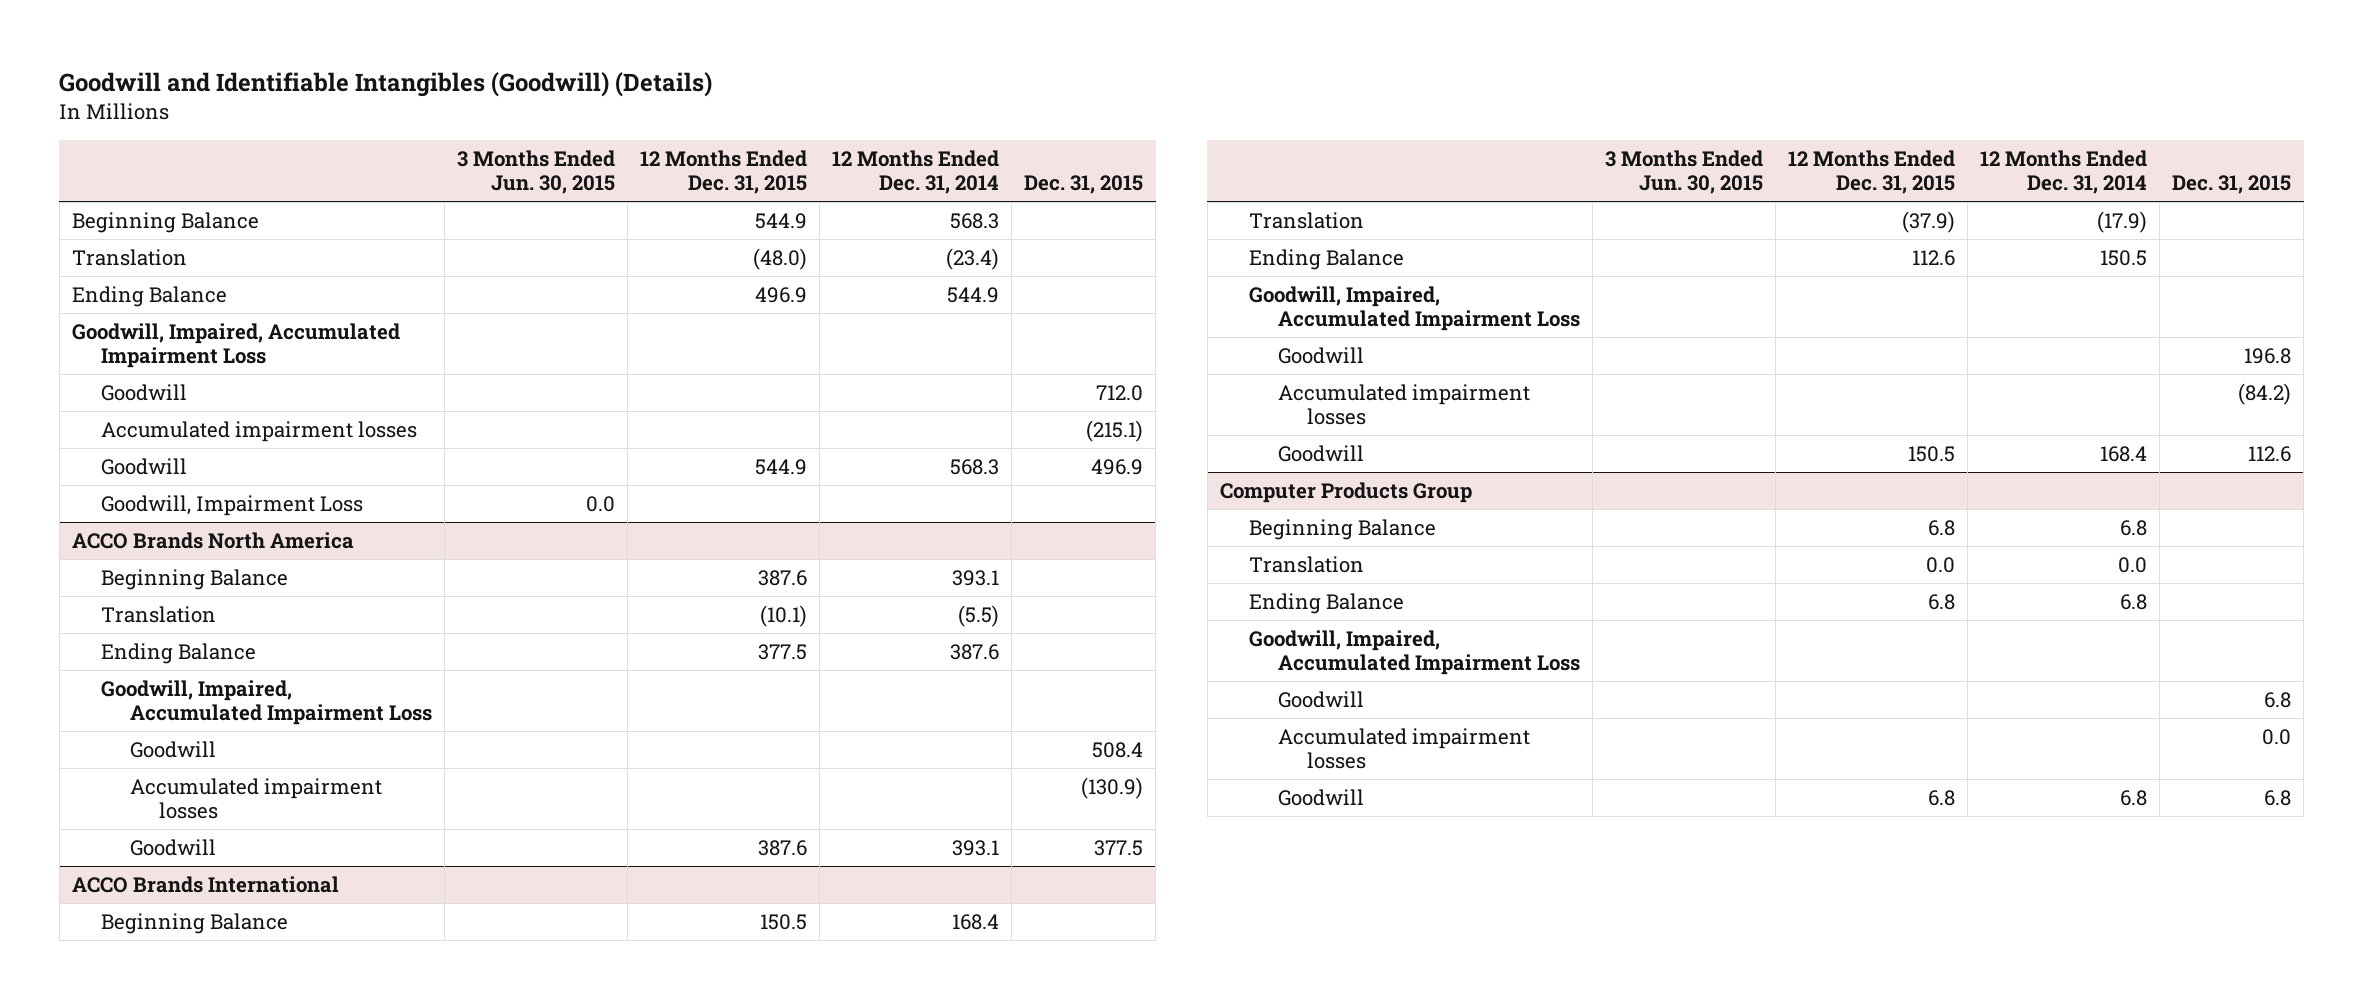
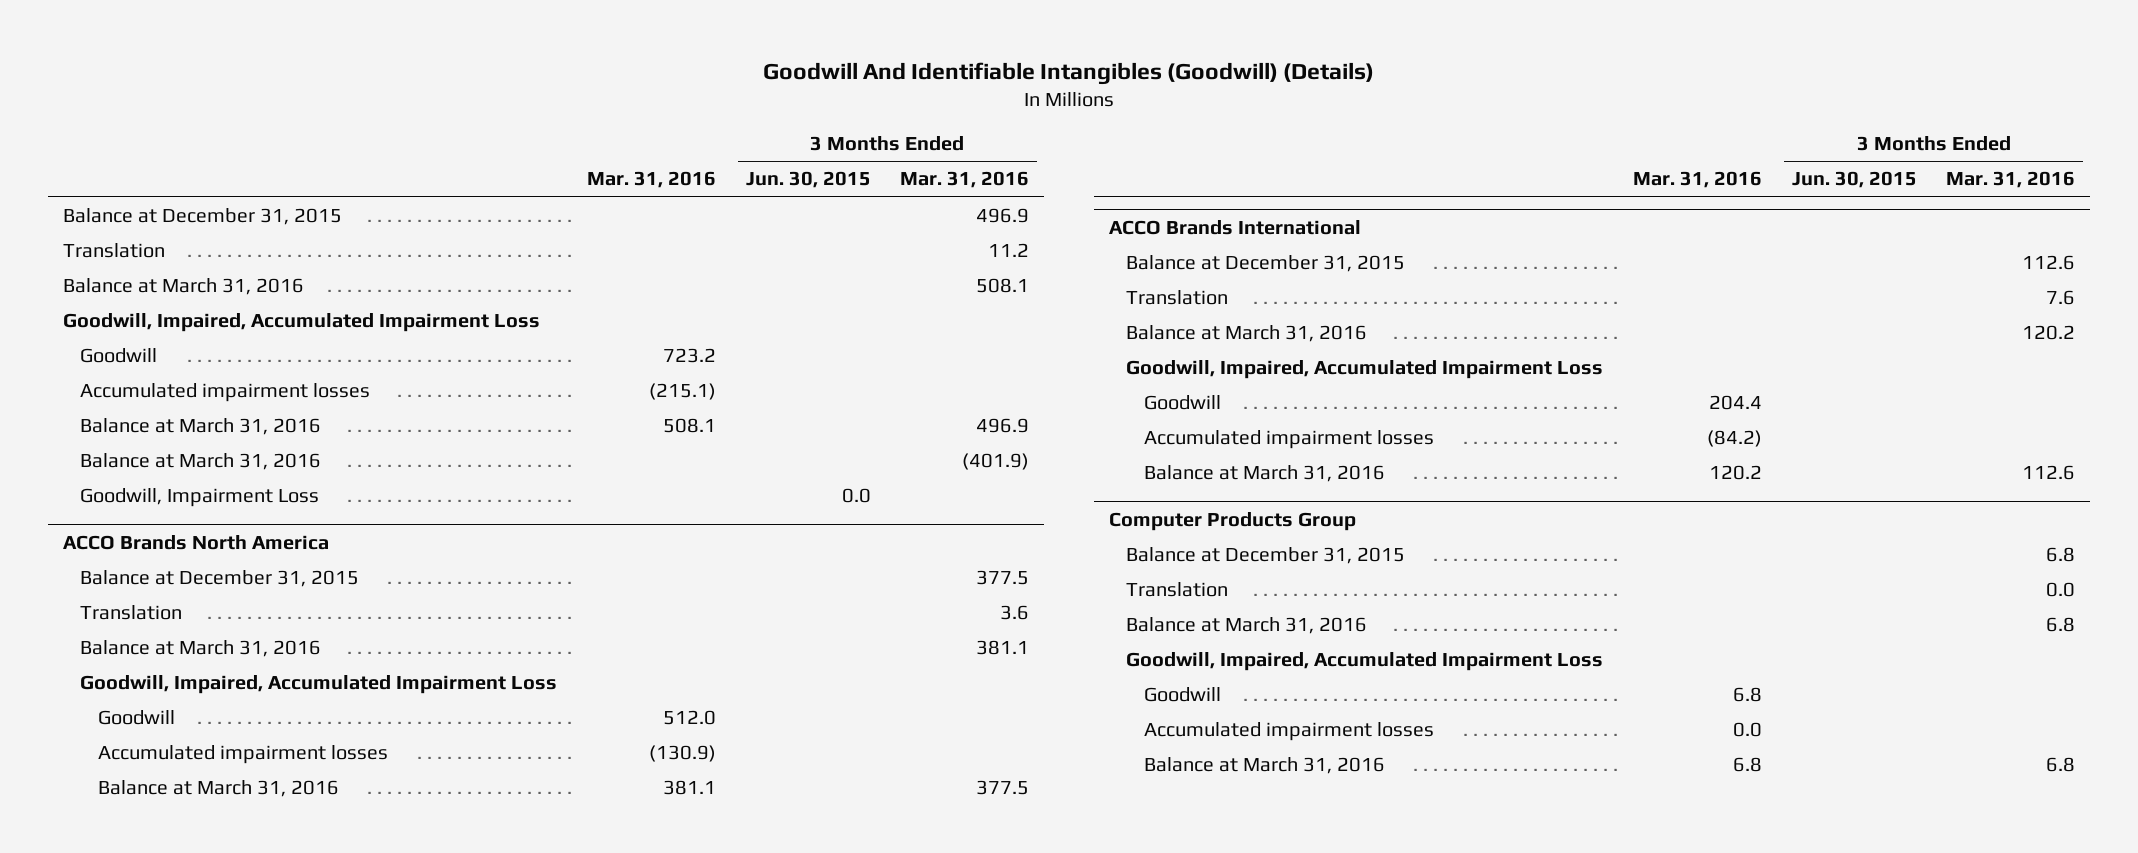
[59,72,713,98] Goodwill and Identifiable Intangibles (Goodwill) (Details) -> [763,61,1375,85] Goodwill And Identifiable Intangibles (Goodwill) (Details)
[640,150,808,195] 12 Months Ended Dec. 31, 2015 -> none
[832,150,1000,195] 12 Months Ended Dec. 31, 2014 -> none
[1024,175,1144,195] Dec. 31, 2015 -> none
none -> [586,171,716,189] Mar. 31, 2016
none -> [900,171,1030,189] Mar. 31, 2016
[71,212,259,234] Beginning Balance -> [62,208,342,226] Balance at December 31, 2015
[71,286,227,308] Ending Balance -> [62,278,304,296] Balance at March 31, 2016
[100,458,187,476] Goodwill -> [80,418,322,436] Balance at March 31, 2016
none -> [80,453,322,471] Balance at March 31, 2016
[100,569,288,591] Beginning Balance -> [80,570,360,588] Balance at December 31, 2015
[100,643,256,665] Ending Balance -> [80,640,322,658] Balance at March 31, 2016
[130,839,217,857] Goodwill -> [97,780,339,798] Balance at March 31, 2016
[100,913,288,935] Beginning Balance -> [1126,255,1406,273] Balance at December 31, 2015
[1249,249,1405,271] Ending Balance -> [1126,325,1368,343] Balance at March 31, 2016
[1278,445,1365,463] Goodwill -> [1144,465,1386,483] Balance at March 31, 2016
[1249,519,1437,541] Beginning Balance -> [1126,547,1406,565] Balance at December 31, 2015
[1249,593,1405,615] Ending Balance -> [1126,617,1368,635] Balance at March 31, 2016
[1278,789,1365,807] Goodwill -> [1144,757,1386,775] Balance at March 31, 2016

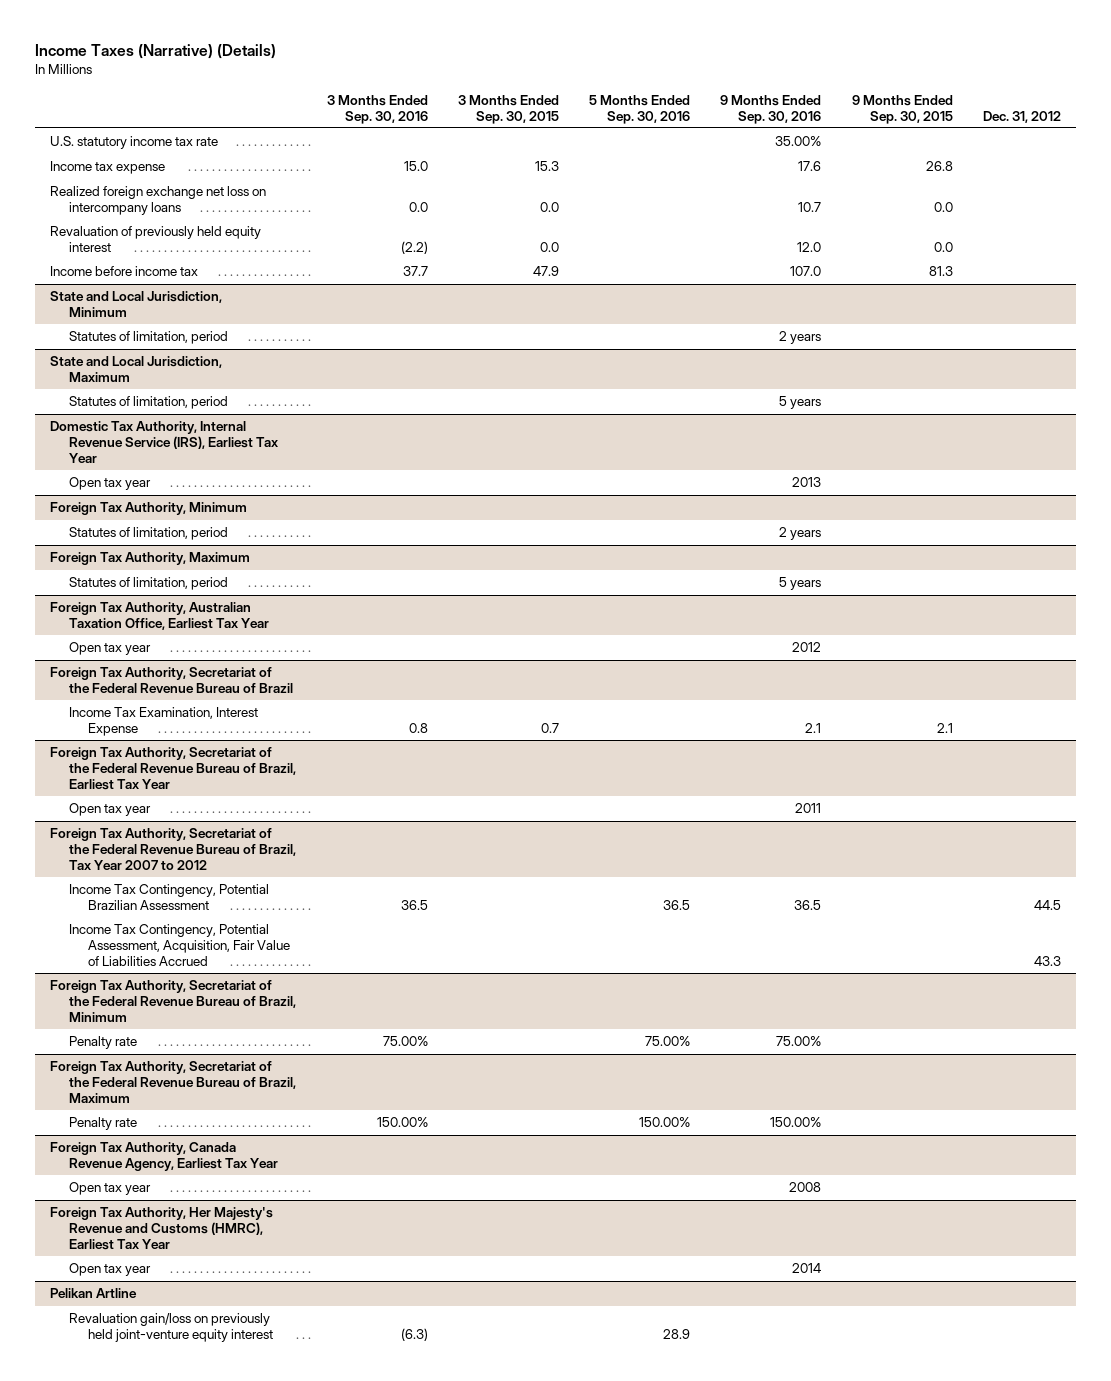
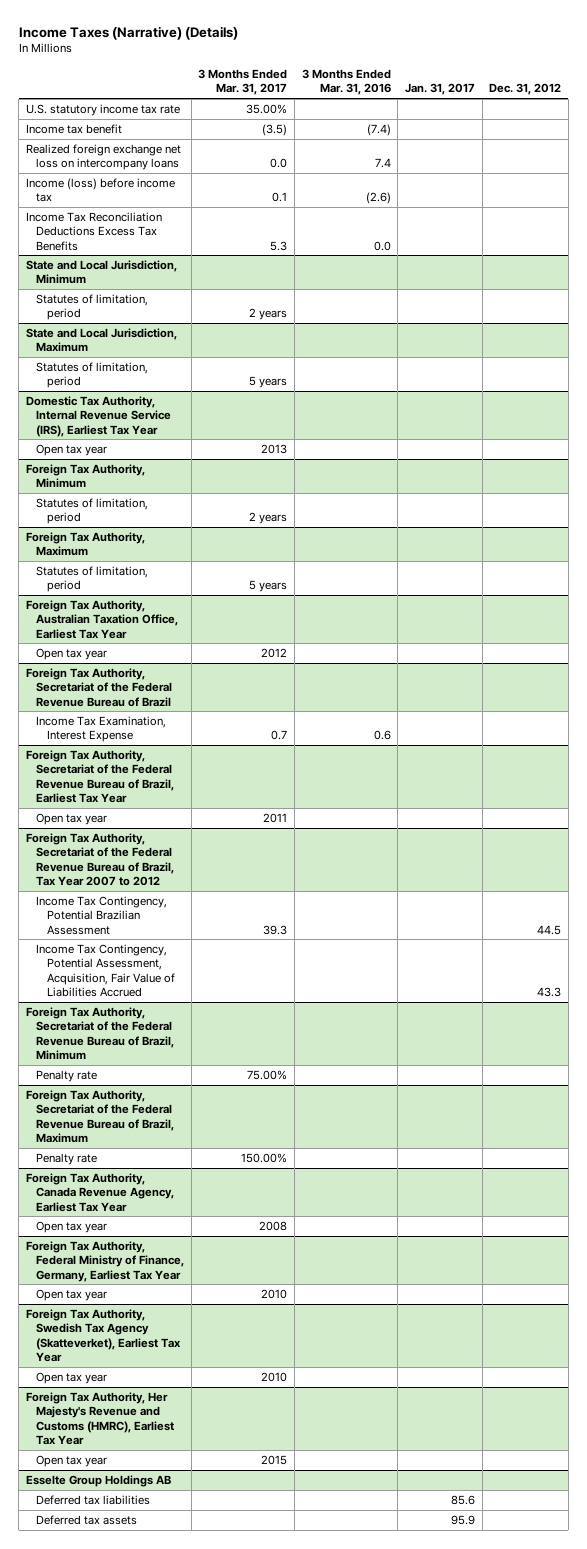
[326,94,428,124] 3 Months Ended Sep. 30, 2016 -> none
[457,94,559,124] 3 Months Ended Sep. 30, 2015 -> none
[589,94,691,124] 5 Months Ended Sep. 30, 2016 -> none
[720,94,822,124] 9 Months Ended Sep. 30, 2016 -> none
[851,94,953,124] 9 Months Ended Sep. 30, 2015 -> none
none -> [198,69,288,96] 3 Months Ended Mar. 31, 2017
none -> [301,69,391,96] 3 Months Ended Mar. 31, 2016
none -> [404,83,475,96] Jan. 31, 2017
[50,161,166,175] Income tax expense -> [25,124,122,135] Income tax benefit
[50,226,262,253] Revaluation of previously held equity interest -> none
[50,266,199,277] Income before income tax -> [25,178,175,203] Income (loss) before income tax
none -> [25,212,162,251] Income Tax Reconciliation Deductions Excess Tax Benefits
none -> [25,1241,185,1282] Foreign Tax Authority, Federal Ministry of Finance, Germany, Earliest Tax Year
none -> [36,1289,108,1302] Open tax year
none -> [25,1309,182,1362] Foreign Tax Authority, Swedish Tax Agency (Skatteverket), Earliest Tax Year
none -> [36,1372,108,1385] Open tax year
[50,1288,138,1299] Pelikan Artline -> none
[69,1313,274,1343] Revaluation gain/loss on previously held joint-venture equity interest -> none
none -> [25,1475,171,1488] Esselte Group Holdings AB
none -> [36,1495,151,1506] Deferred tax liabilities
none -> [36,1515,138,1526] Deferred tax assets

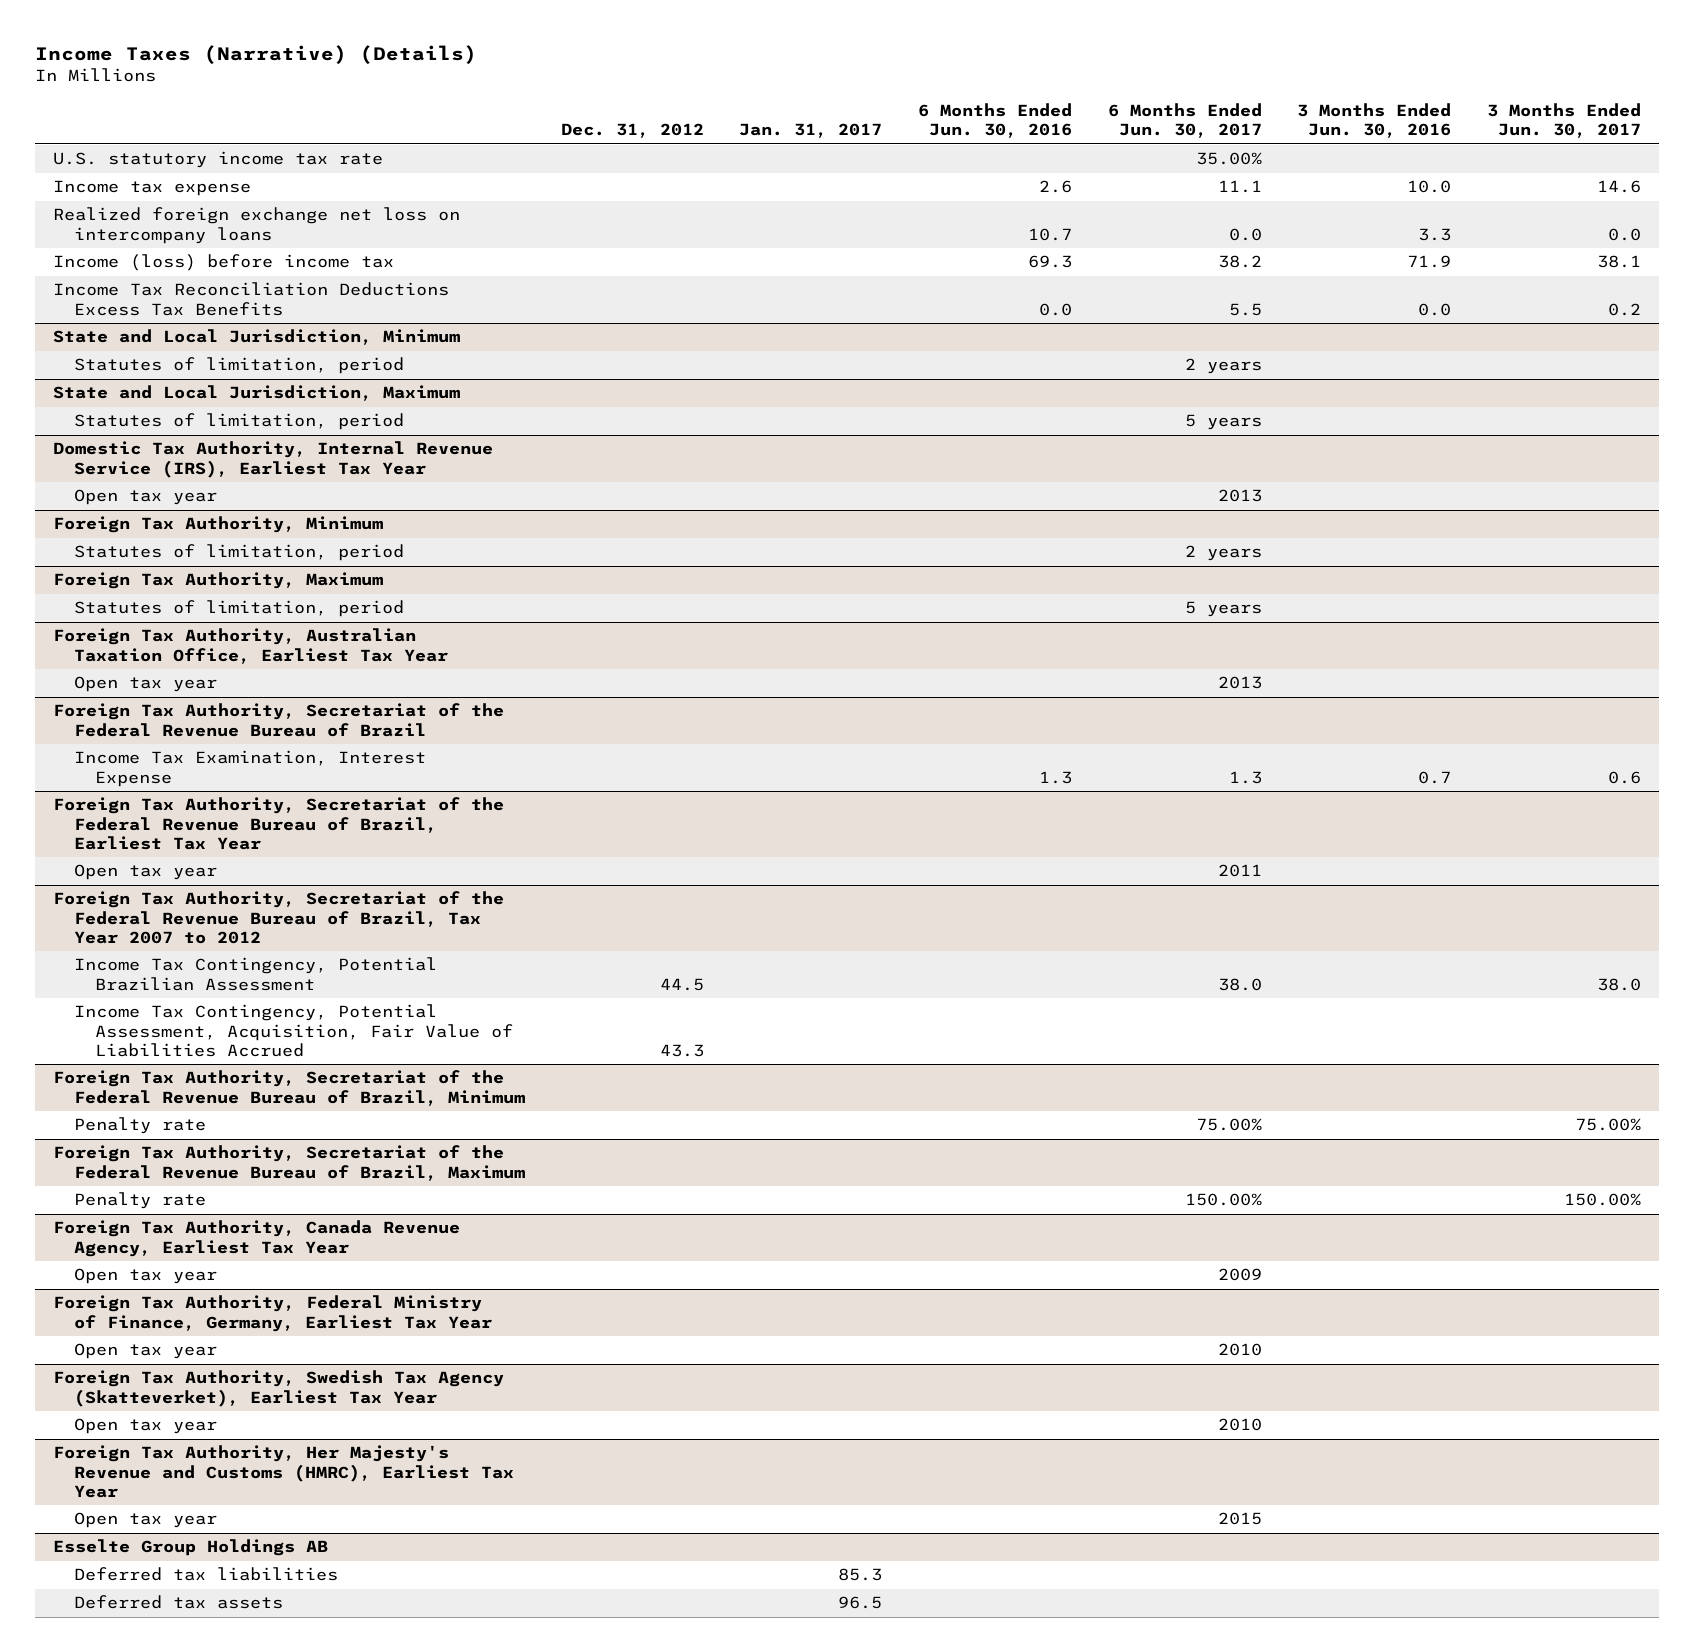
[198,69,288,96] 3 Months Ended Mar. 31, 2017 -> none
[301,69,391,96] 3 Months Ended Mar. 31, 2016 -> none
none -> [917,103,1072,139] 6 Months Ended Jun. 30, 2016
none -> [1107,103,1262,139] 6 Months Ended Jun. 30, 2017
none -> [1297,103,1452,139] 3 Months Ended Jun. 30, 2016
none -> [1486,103,1641,139] 3 Months Ended Jun. 30, 2017
[25,124,122,135] Income tax benefit -> [52,180,251,197] Income tax expense
[450,1495,475,1506] 85.6 -> [838,1568,883,1582] 85.3
[450,1515,475,1526] 95.9 -> [838,1596,883,1610] 96.5

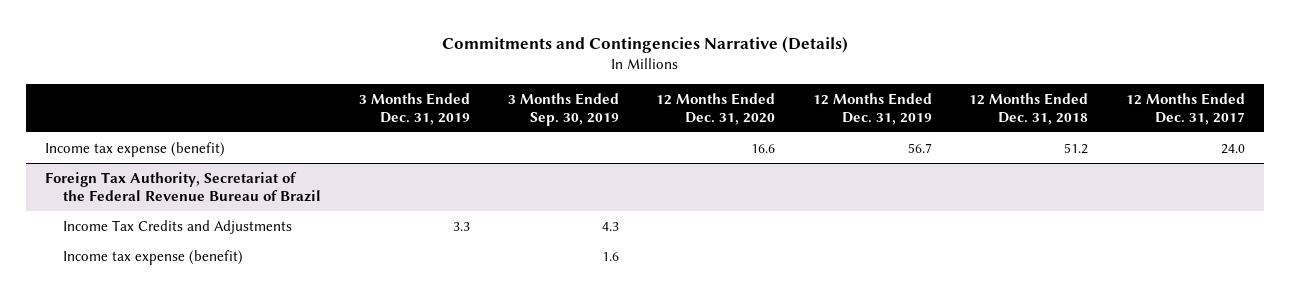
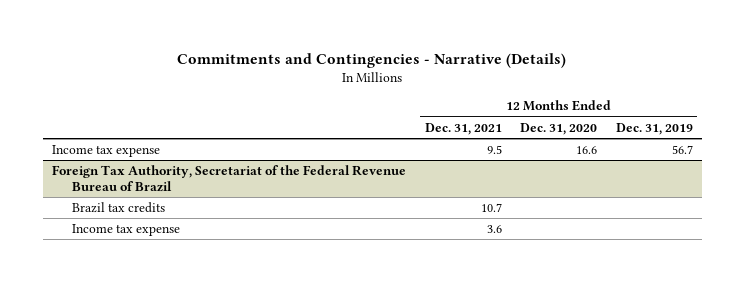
[441,36,848,54] Commitments and Contingencies Narrative (Details) -> [177,52,567,68] Commitments and Contingencies - Narrative (Details)
[359,93,471,125] 3 Months Ended Dec. 31, 2019 -> none
[507,93,619,126] 3 Months Ended Sep. 30, 2019 -> none
[969,93,1089,125] 12 Months Ended Dec. 31, 2018 -> none
[1126,93,1246,125] 12 Months Ended Dec. 31, 2017 -> none
none -> [424,122,502,135] Dec. 31, 2021
[44,141,225,157] Income tax expense (benefit) -> [52,145,161,158] Income tax expense
[63,219,293,234] Income Tax Credits and Adjustments -> [71,202,165,214] Brazil tax credits
[63,249,244,265] Income tax expense (benefit) -> [71,224,180,237] Income tax expense

